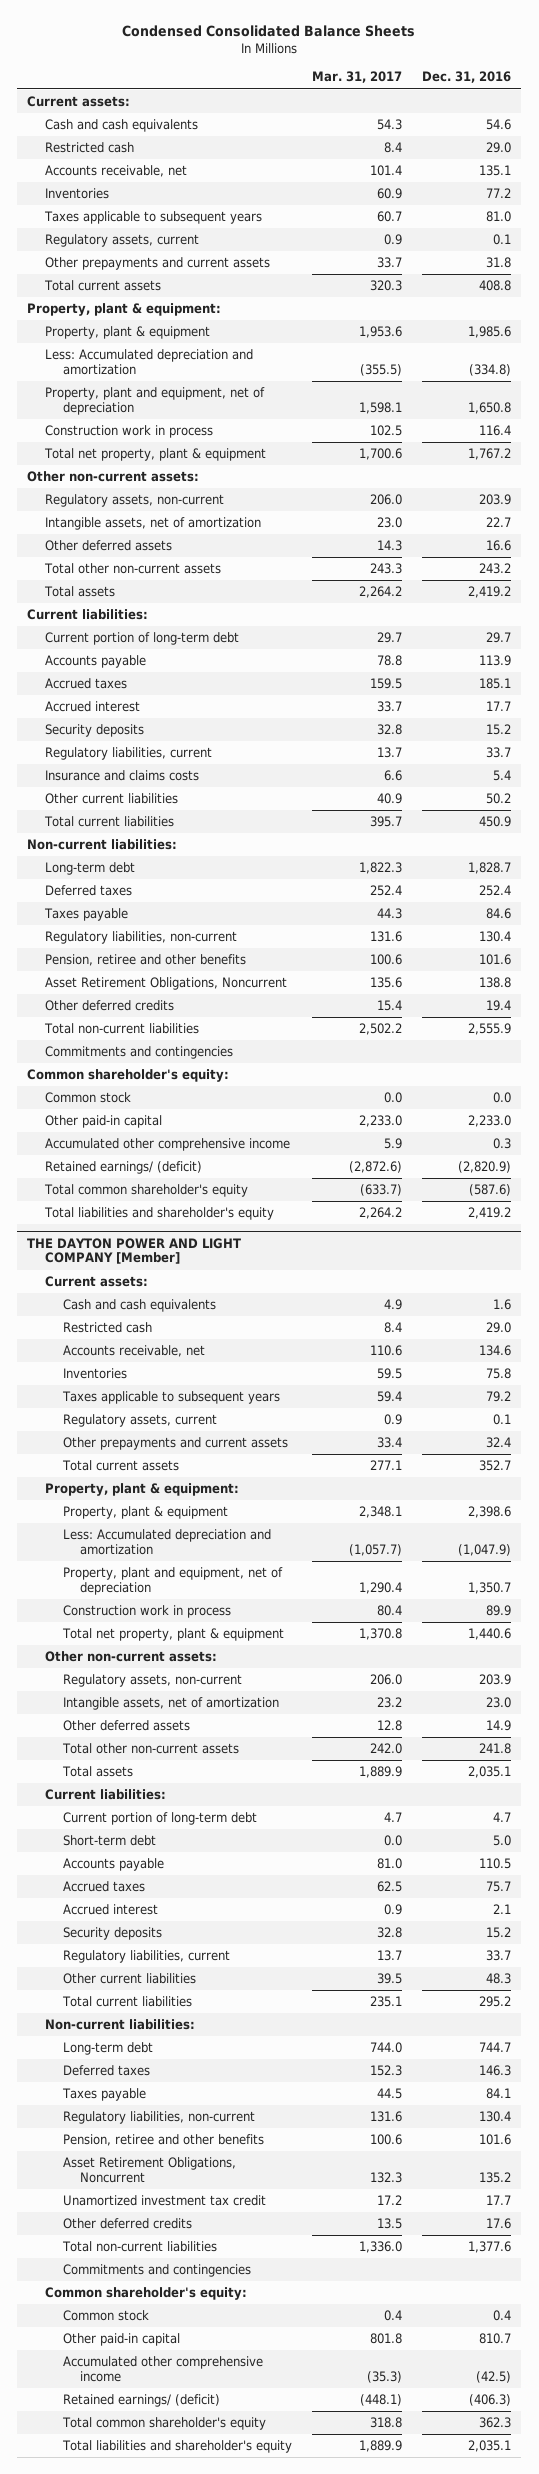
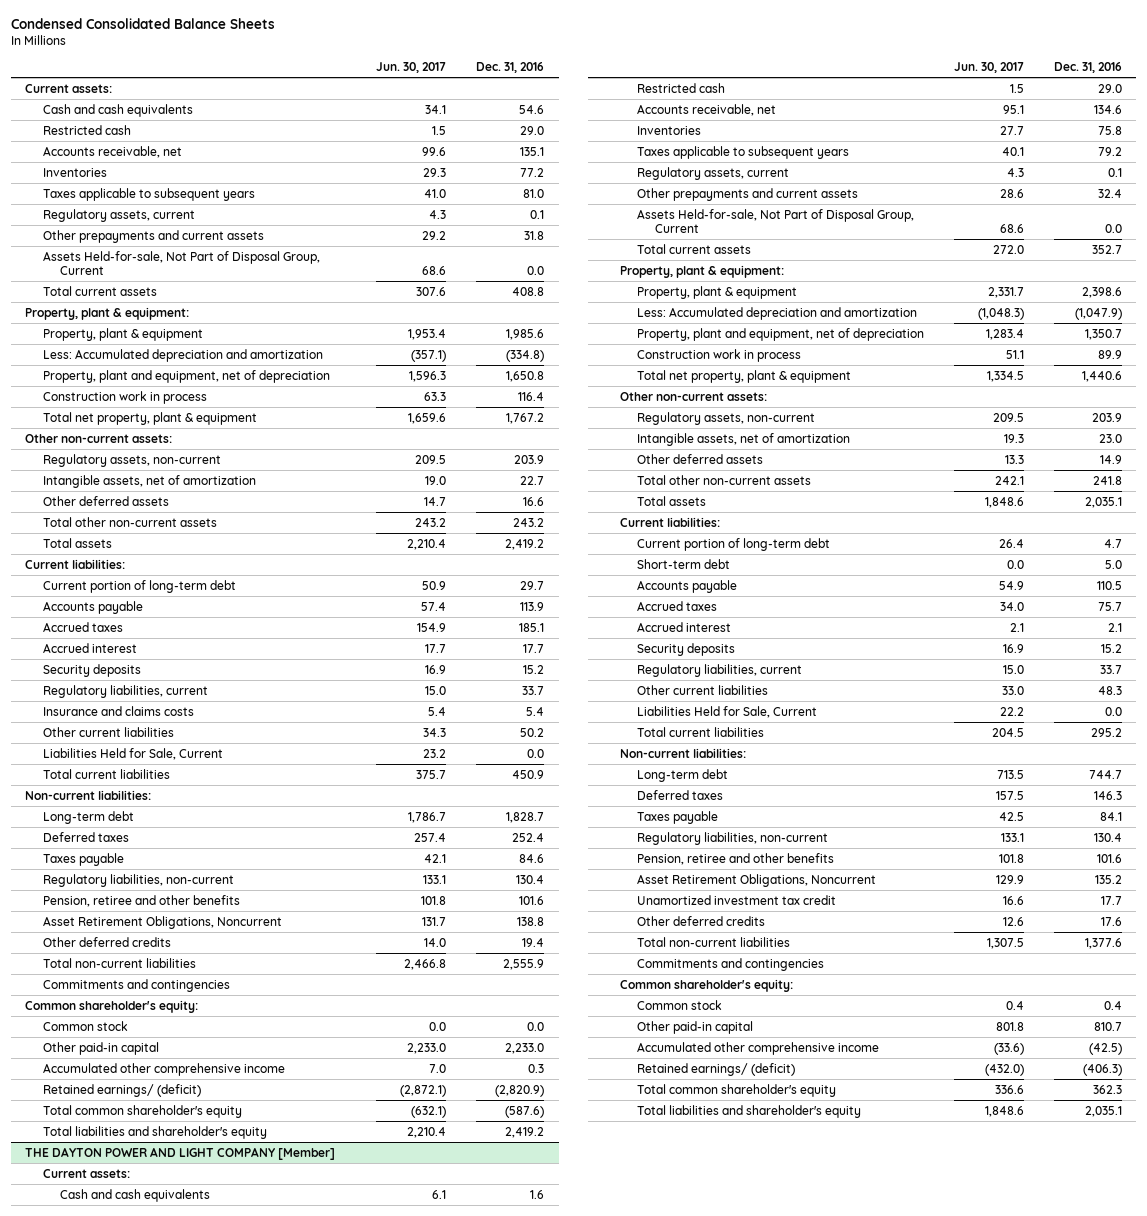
[311,71,402,84] Mar. 31, 2017 -> none
none -> [376,62,447,74] Jun. 30, 2017
none -> [42,250,320,275] Assets Held-for-sale, Not Part of Disposal Group, Current
none -> [42,747,223,760] Liabilities Held for Sale, Current
none -> [637,208,915,233] Assets Held-for-sale, Not Part of Disposal Group, Current
none -> [637,705,818,718] Liabilities Held for Sale, Current

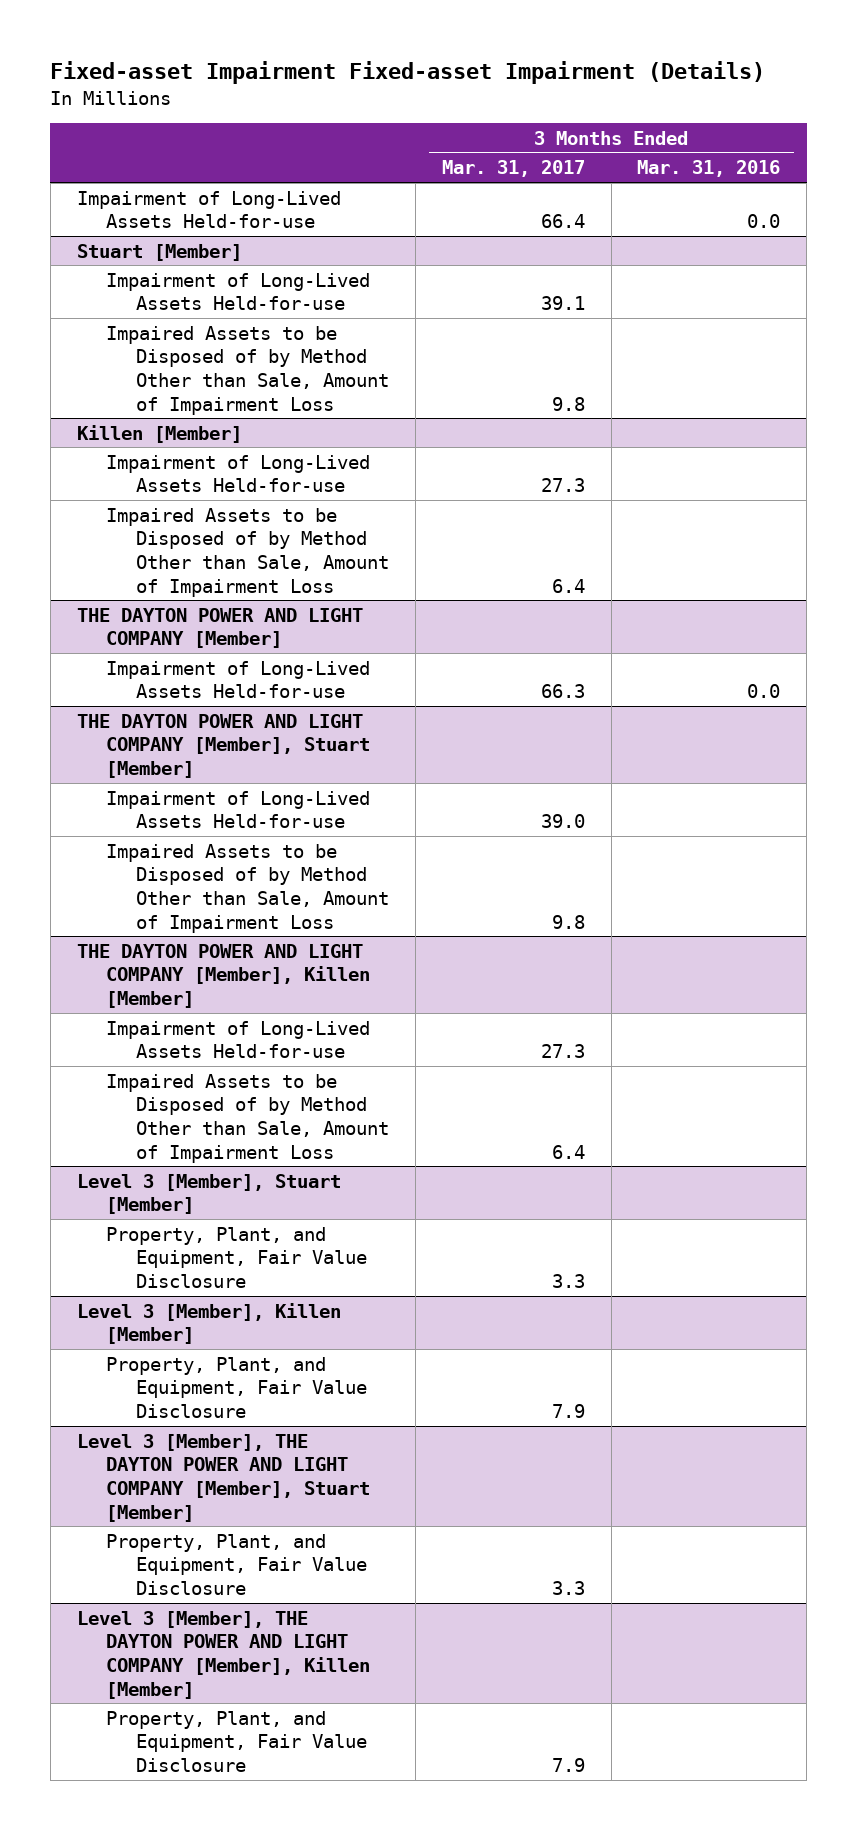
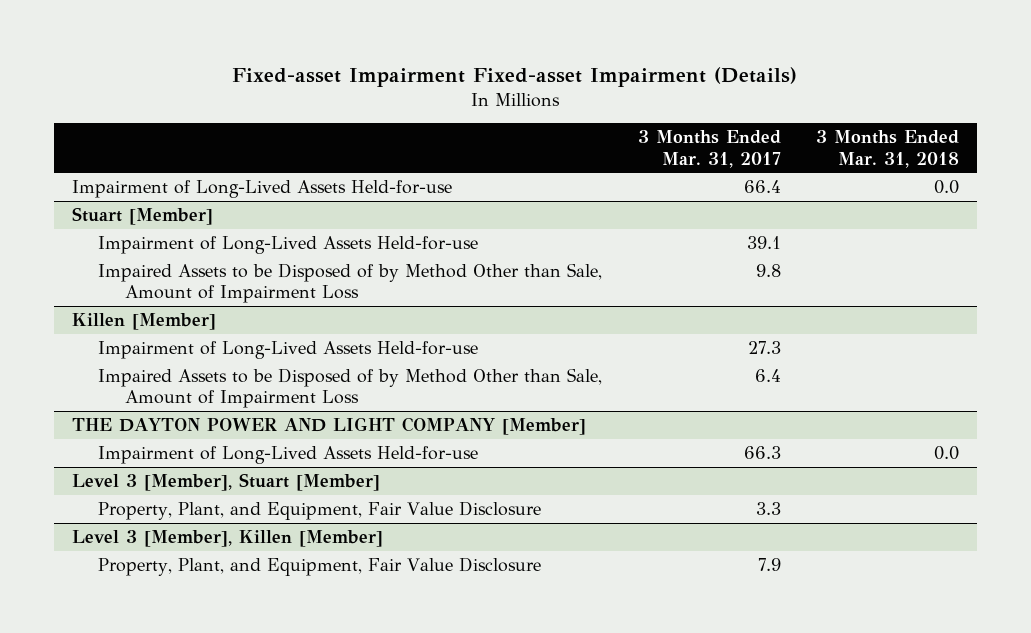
[637,160,781,178] Mar. 31, 2016 -> none
none -> [816,130,960,168] 3 Months Ended Mar. 31, 2018
[76,713,371,778] THE DAYTON POWER AND LIGHT COMPANY [Member], Stuart [Member] -> none
[106,790,371,829] Impairment of Long-Lived Assets Held-for-use -> none
[106,843,390,933] Impaired Assets to be Disposed of by Method Other than Sale, Amount of Impairment Loss -> none
[76,943,371,1008] THE DAYTON POWER AND LIGHT COMPANY [Member], Killen [Member] -> none
[106,1020,371,1059] Impairment of Long-Lived Assets Held-for-use -> none
[106,1073,390,1163] Impaired Assets to be Disposed of by Method Other than Sale, Amount of Impairment Loss -> none
[76,1433,371,1522] Level 3 [Member], THE DAYTON POWER AND LIGHT COMPANY [Member], Stuart [Member] -> none
[106,1533,368,1595] Property, Plant, and Equipment, Fair Value Disclosure -> none
[76,1610,371,1699] Level 3 [Member], THE DAYTON POWER AND LIGHT COMPANY [Member], Killen [Member] -> none
[106,1710,368,1772] Property, Plant, and Equipment, Fair Value Disclosure -> none

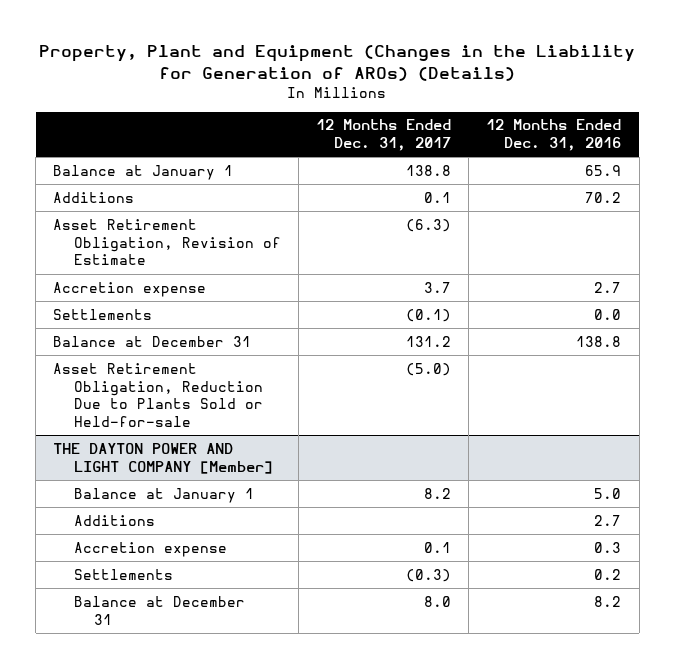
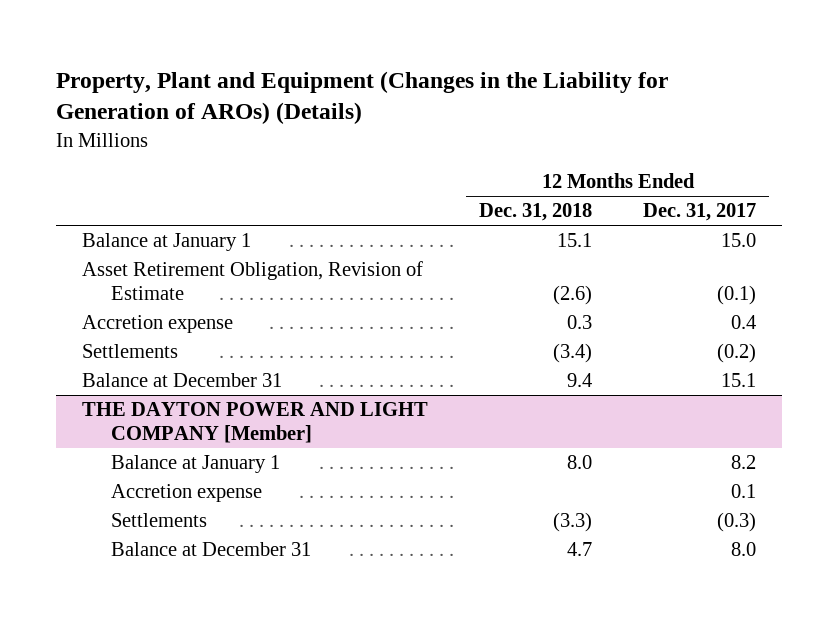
[486,119,622,152] 12 Months Ended Dec. 31, 2016 -> none
none -> [479,203,593,222] Dec. 31, 2018
[53,191,135,203] Additions -> none
[53,362,263,428] Asset Retirement Obligation, Reduction Due to Plants Sold or Held-for-sale -> none
[405,164,451,176] 138.8 -> [721,233,757,248] 15.0
[405,218,451,232] (6.3) -> [717,285,757,306] (0.1)
[423,281,451,293] 3.7 -> [731,315,757,330] 0.4
[405,308,451,322] (0.1) -> [717,343,757,364] (0.2)
[405,335,451,347] 131.2 -> [721,373,757,388] 15.1
[73,514,155,526] Additions -> none

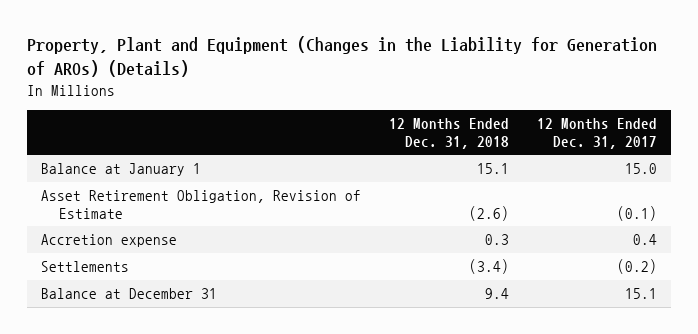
[81,402,428,444] THE DAYTON POWER AND LIGHT COMPANY [Member] -> none
[110,455,280,474] Balance at January 1 -> none
[110,484,262,503] Accretion expense -> none
[110,513,207,528] Settlements -> none
[110,542,311,557] Balance at December 31 -> none

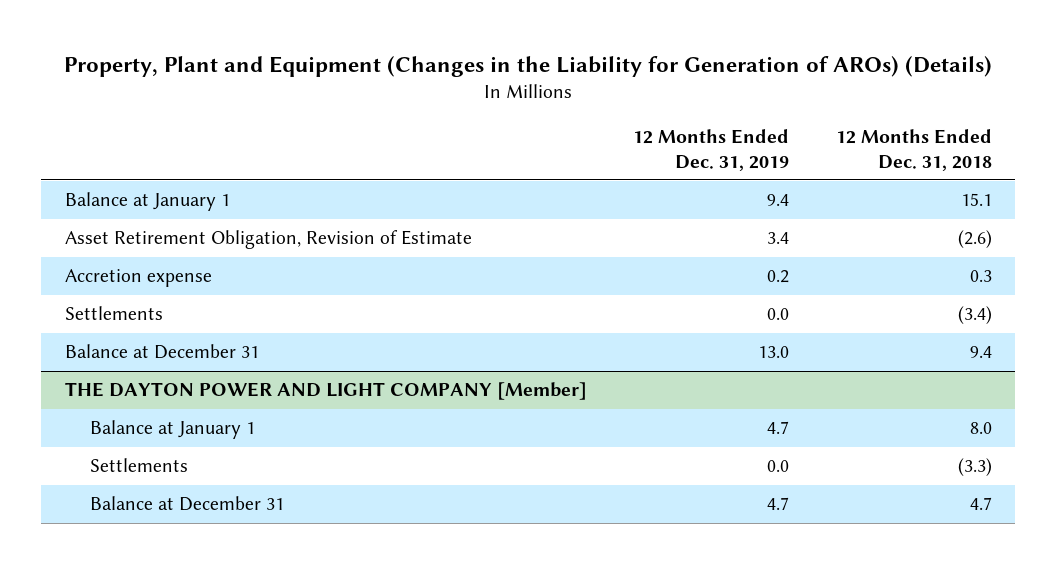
[537,117,658,149] 12 Months Ended Dec. 31, 2017 -> none
none -> [633,128,790,171] 12 Months Ended Dec. 31, 2019
none -> [64,382,587,401] THE DAYTON POWER AND LIGHT COMPANY [Member]
none -> [90,420,256,440] Balance at January 1
none -> [90,458,189,473] Settlements
none -> [90,496,285,512] Balance at December 31

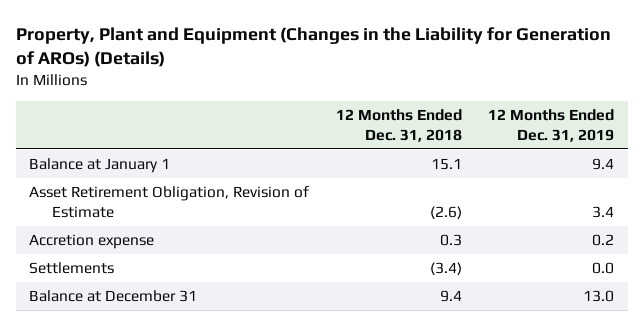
[64,382,587,401] THE DAYTON POWER AND LIGHT COMPANY [Member] -> none
[90,420,256,440] Balance at January 1 -> none
[90,458,189,473] Settlements -> none
[90,496,285,512] Balance at December 31 -> none

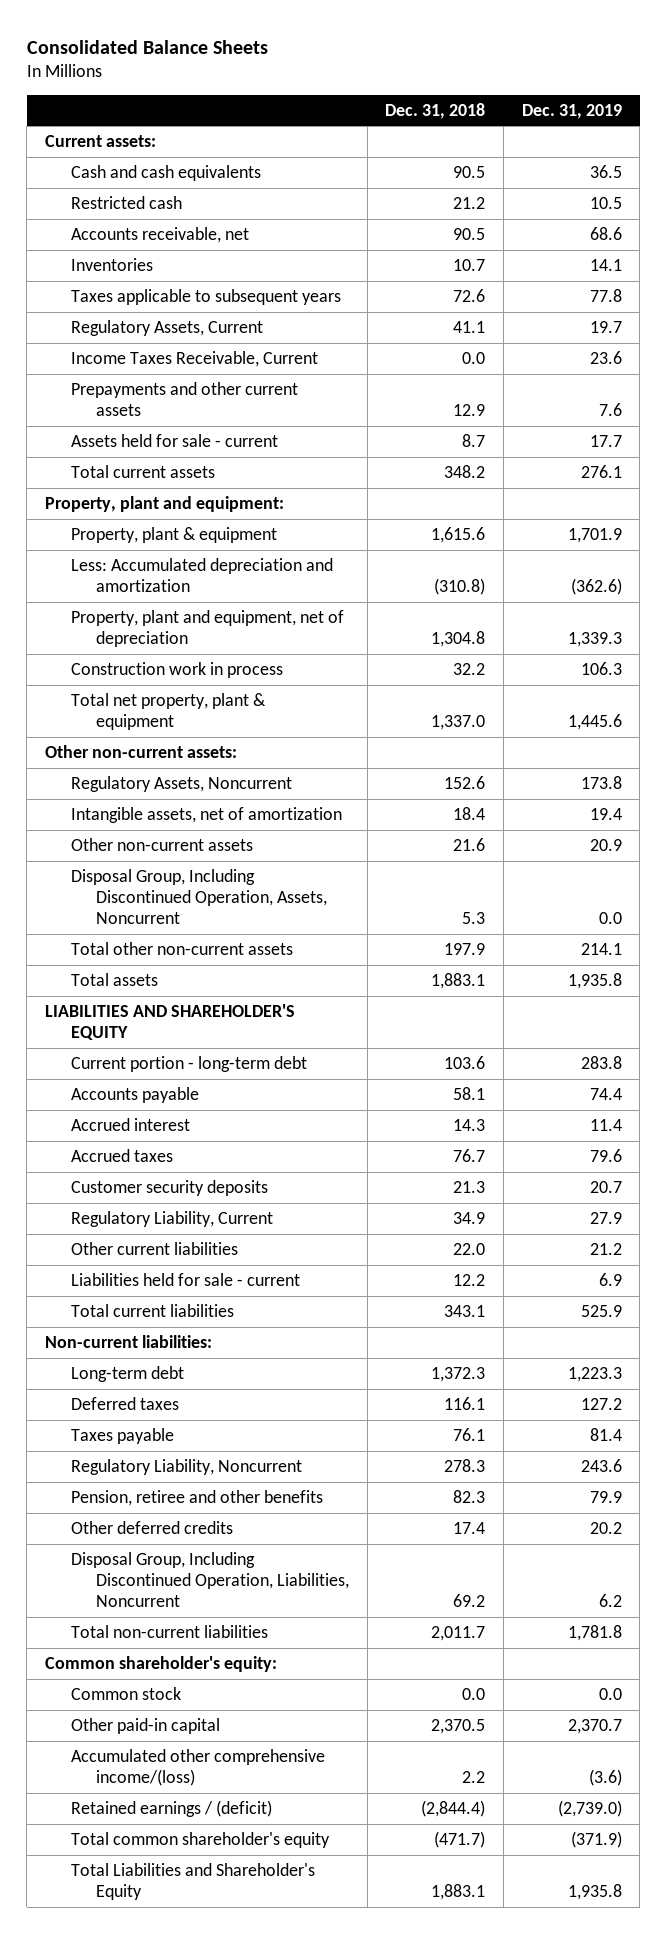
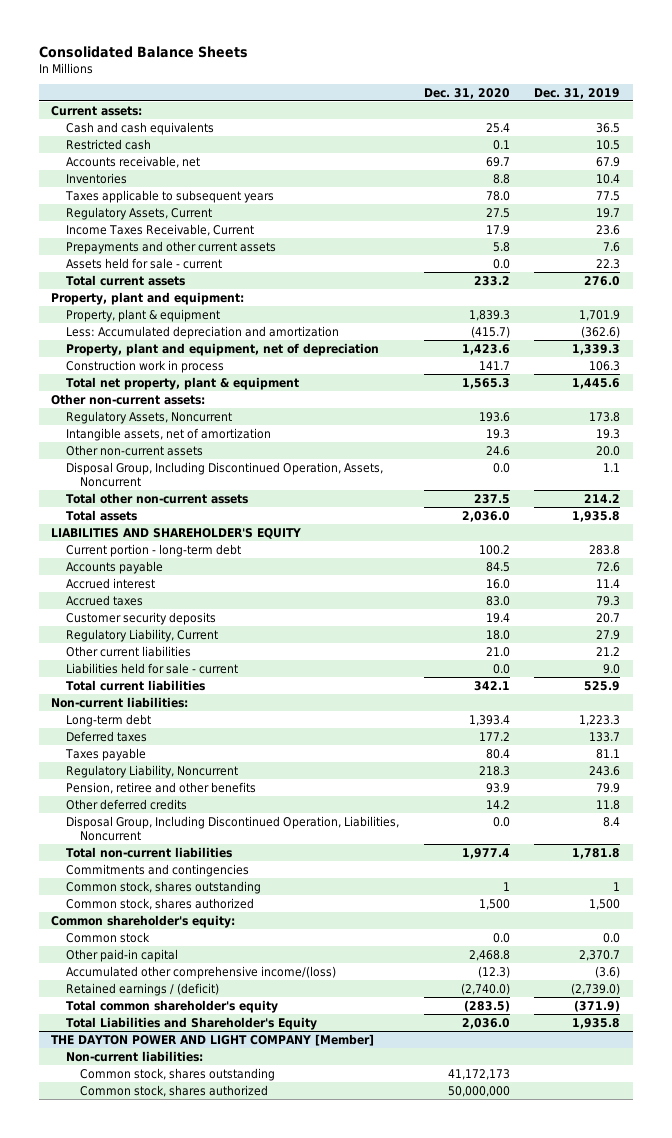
[385,102,486,119] Dec. 31, 2018 -> none
none -> [423,87,510,99] Dec. 31, 2020
[589,227,622,241] 68.6 -> [596,156,621,167] 67.9
[589,259,622,272] 14.1 -> [596,173,621,184] 10.4
[589,289,622,303] 77.8 -> [596,190,621,201] 77.5
[589,435,622,448] 17.7 -> [596,258,621,269] 22.3
[580,465,622,479] 276.1 -> [584,275,621,286] 276.0
[589,808,622,821] 19.4 -> [596,428,621,439] 19.3
[589,839,622,852] 20.9 -> [596,445,621,456] 20.0
[598,912,622,925] 0.0 -> [603,462,621,472] 1.1
[580,943,622,956] 214.1 -> [584,493,621,503] 214.2
[589,1088,622,1101] 74.4 -> [596,561,621,572] 72.6
[589,1149,622,1163] 79.6 -> [596,595,621,606] 79.3
[598,1273,622,1287] 6.9 -> [603,663,621,674] 9.0
[580,1398,622,1411] 127.2 -> [589,731,621,742] 133.7
[589,1428,622,1442] 81.4 -> [596,748,621,759] 81.1
[589,1522,622,1535] 20.2 -> [596,799,621,810] 11.8
[598,1594,622,1608] 6.2 -> [603,816,621,827] 8.4
none -> [65,863,249,877] Commitments and contingencies
none -> [65,880,261,894] Common stock, shares outstanding
none -> [65,897,254,910] Common stock, shares authorized
none -> [51,1033,375,1046] THE DAYTON POWER AND LIGHT COMPANY [Member]
none -> [65,1050,203,1062] Non-current liabilities:
none -> [80,1067,276,1081] Common stock, shares outstanding
none -> [80,1084,269,1097] Common stock, shares authorized

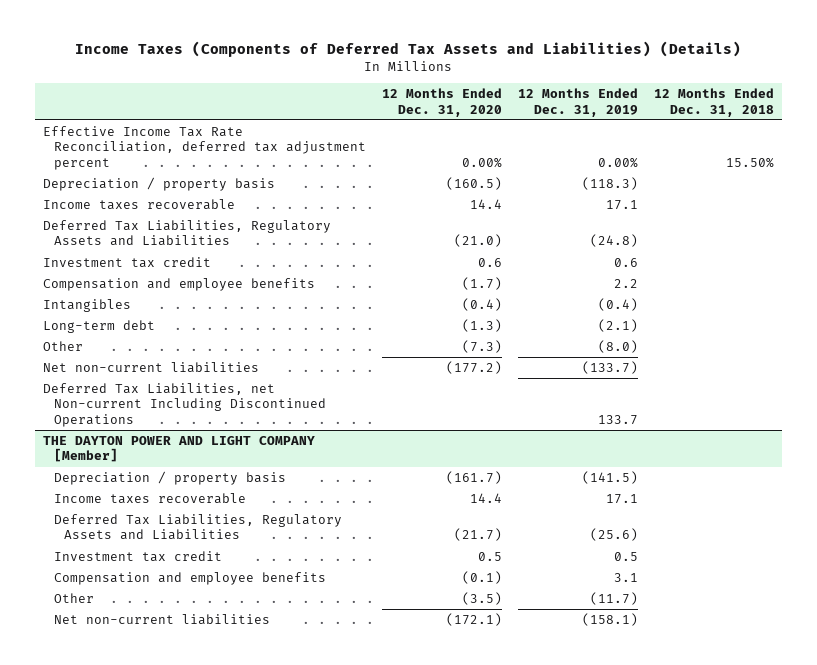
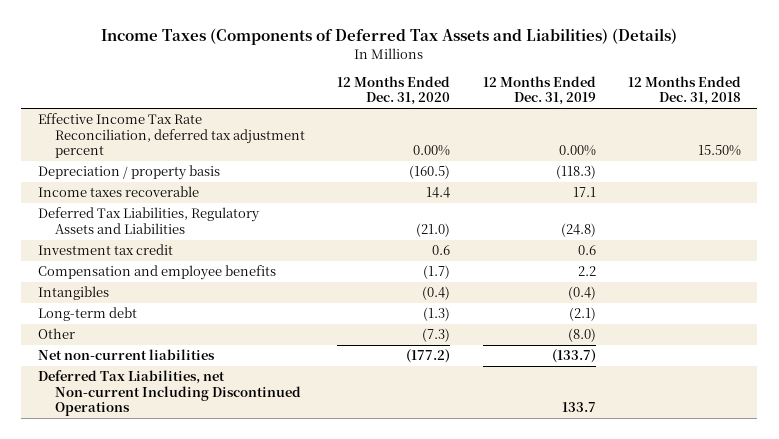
[42,435,315,463] THE DAYTON POWER AND LIGHT COMPANY [Member] -> none
[53,470,286,485] Depreciation / property basis -> none
[53,492,246,504] Income taxes recoverable -> none
[53,513,342,541] Deferred Tax Liabilities, Regulatory Assets and Liabilities -> none
[53,550,222,562] Investment tax credit -> none
[53,571,326,585] Compensation and employee benefits -> none
[53,592,94,603] Other -> none
[53,613,270,625] Net non-current liabilities -> none

